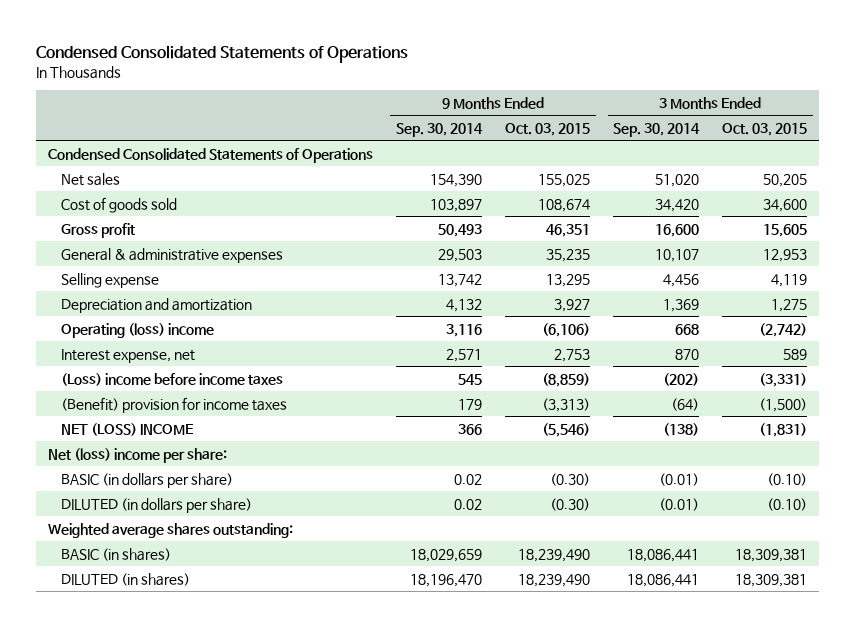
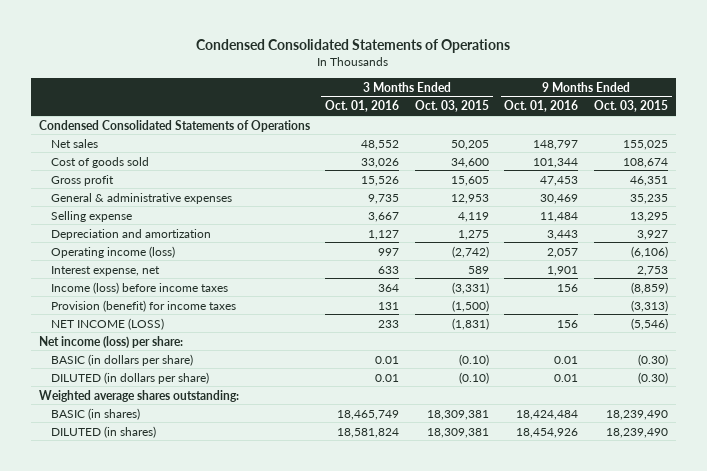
[396,122,484,137] Sep. 30, 2014 -> none
[613,122,701,137] Sep. 30, 2014 -> none
none -> [325,100,400,113] Oct. 01, 2016
none -> [504,100,579,113] Oct. 01, 2016
[61,322,215,338] Operating (loss) income -> [50,245,175,258] Operating income (loss)
[61,372,284,386] (Loss) income before income taxes -> [50,281,228,294] Income (loss) before income taxes
[61,396,288,413] (Benefit) provision for income taxes -> [50,299,236,312] Provision (benefit) for income taxes
[61,422,194,436] NET (LOSS) INCOME -> [50,317,164,330] NET INCOME (LOSS)
[47,447,227,463] Net (loss) income per share: -> [38,335,183,348] Net income (loss) per share:

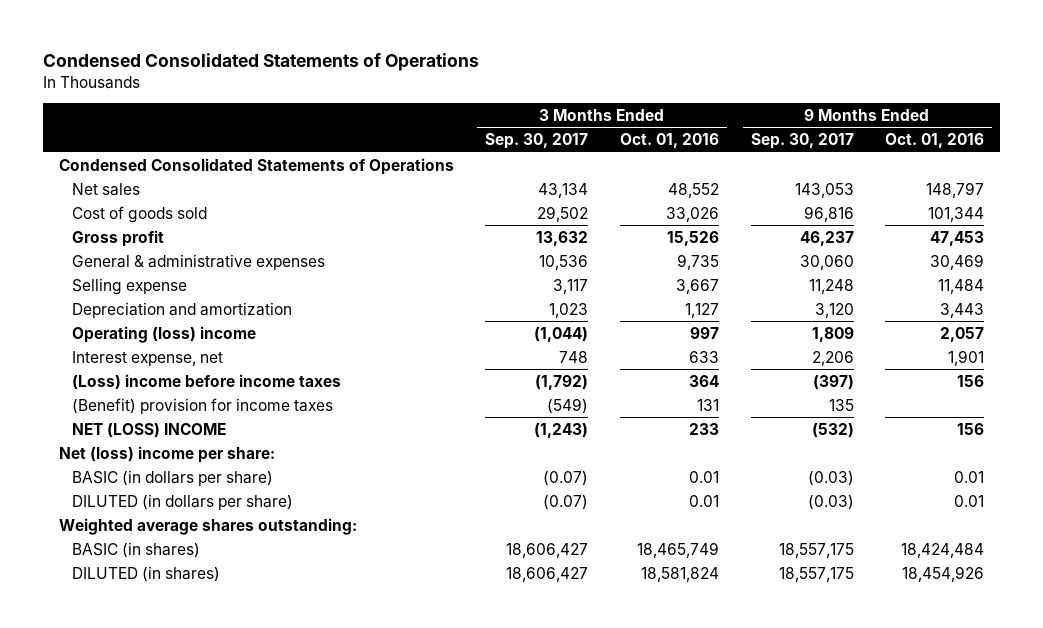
[414,100,489,113] Oct. 03, 2015 -> none
[594,100,669,113] Oct. 03, 2015 -> none
none -> [485,133,589,150] Sep. 30, 2017
none -> [750,133,854,150] Sep. 30, 2017
[50,245,175,258] Operating income (loss) -> [71,325,256,343] Operating (loss) income
[50,281,228,294] Income (loss) before income taxes -> [71,373,341,390] (Loss) income before income taxes
[50,299,236,312] Provision (benefit) for income taxes -> [71,397,333,414] (Benefit) provision for income taxes
[50,317,164,330] NET INCOME (LOSS) -> [71,422,226,438] NET (LOSS) INCOME
[38,335,183,348] Net income (loss) per share: -> [58,445,275,463] Net (loss) income per share:

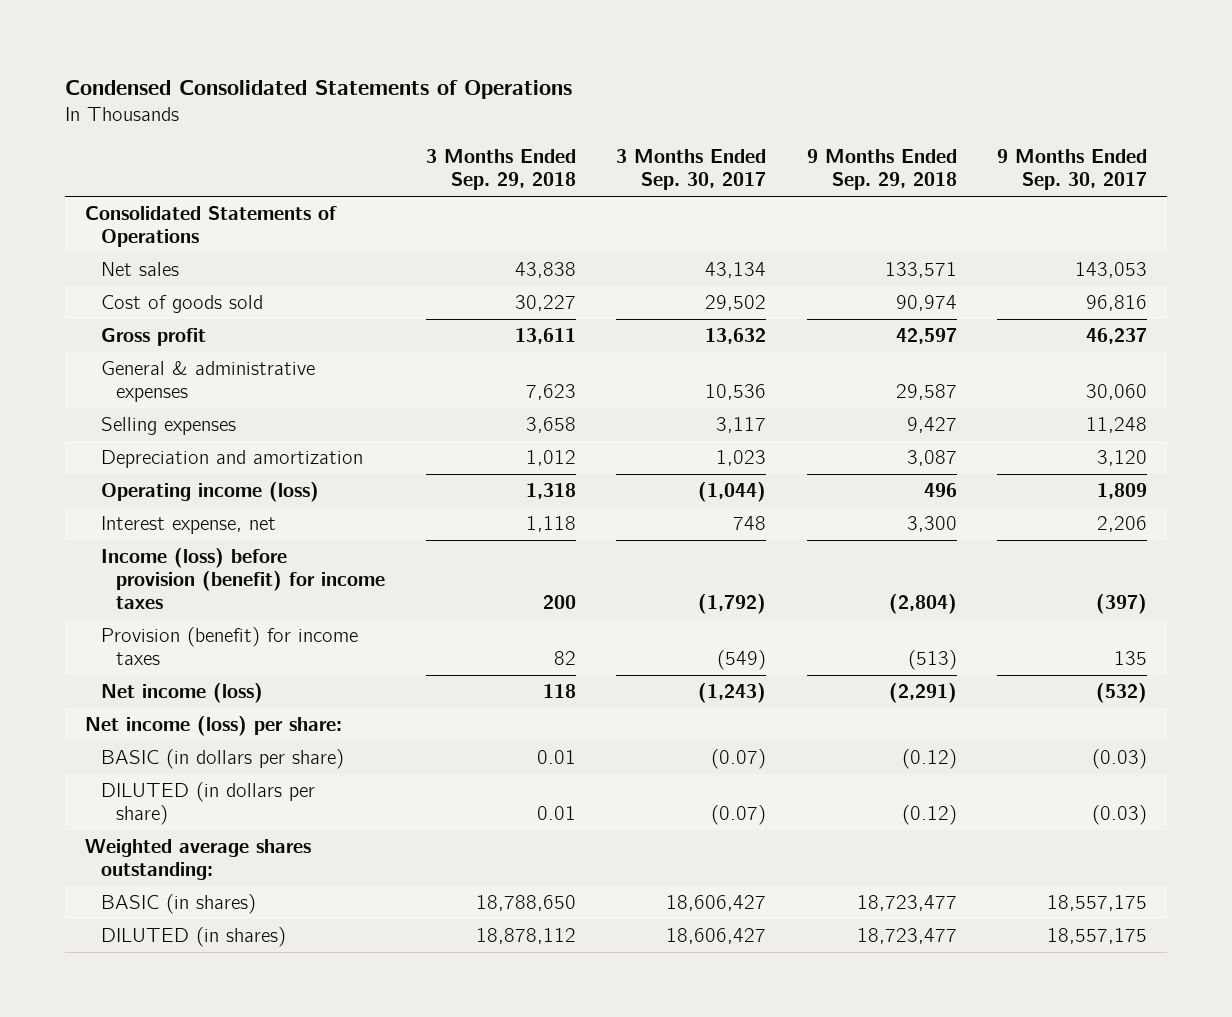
[619,133,719,149] Oct. 01, 2016 -> none
[885,133,985,149] Oct. 01, 2016 -> none
none -> [425,149,576,191] 3 Months Ended Sep. 29, 2018
none -> [806,149,957,191] 9 Months Ended Sep. 29, 2018
[58,157,454,175] Condensed Consolidated Statements of Operations -> [85,206,338,248] Consolidated Statements of Operations
[71,277,187,295] Selling expense -> [100,417,236,436] Selling expenses
[71,325,256,343] Operating (loss) income -> [100,482,319,503] Operating income (loss)
[71,373,341,390] (Loss) income before income taxes -> [100,548,385,610] Income (loss) before provision (benefit) for income taxes
[71,397,333,414] (Benefit) provision for income taxes -> [100,627,358,666] Provision (benefit) for income taxes
[71,422,226,438] NET (LOSS) INCOME -> [100,683,263,704] Net income (loss)
[58,445,275,463] Net (loss) income per share: -> [85,716,343,737] Net income (loss) per share:

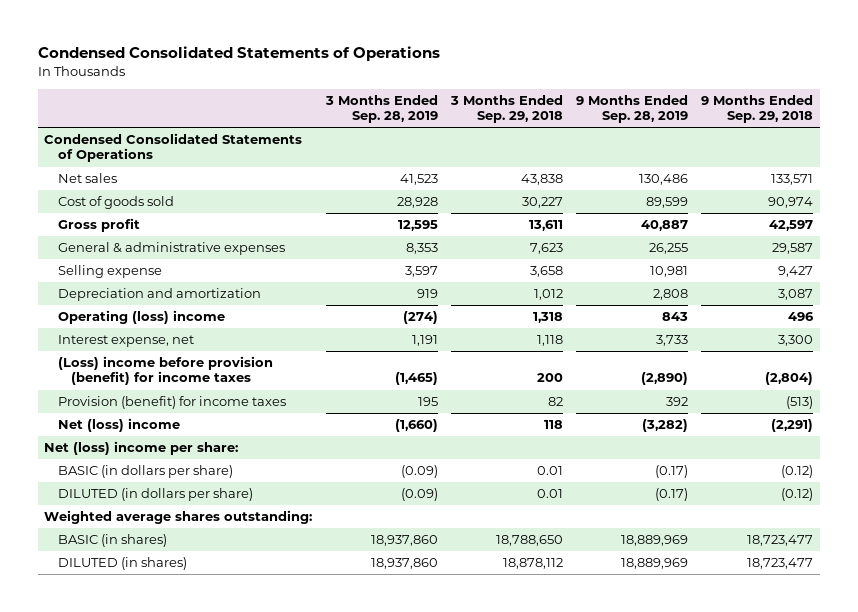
[616,149,767,191] 3 Months Ended Sep. 30, 2017 -> none
[997,149,1148,191] 9 Months Ended Sep. 30, 2017 -> none
none -> [324,95,438,124] 3 Months Ended Sep. 28, 2019
none -> [576,95,689,124] 9 Months Ended Sep. 28, 2019
[85,206,338,248] Consolidated Statements of Operations -> [44,133,303,163] Condensed Consolidated Statements of Operations
[100,417,236,436] Selling expenses -> [57,265,162,279] Selling expense
[100,482,319,503] Operating income (loss) -> [57,310,225,325] Operating (loss) income
[100,548,385,610] Income (loss) before provision (benefit) for income taxes -> [57,356,273,386] (Loss) income before provision (benefit) for income taxes
[100,683,263,704] Net income (loss) -> [57,418,180,433] Net (loss) income
[85,716,343,737] Net income (loss) per share: -> [44,441,239,456] Net (loss) income per share:

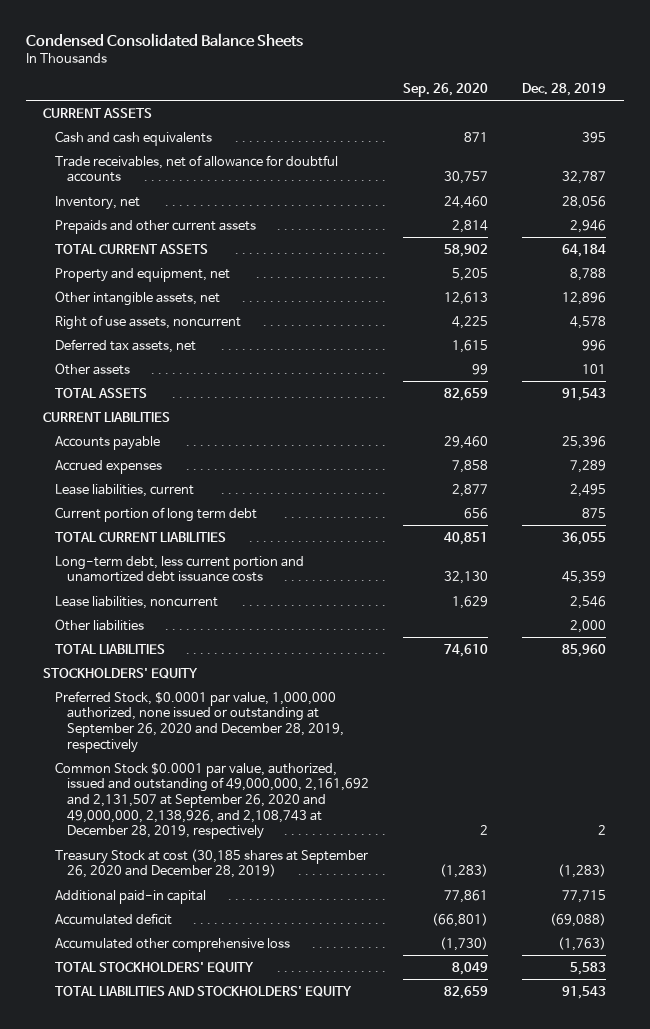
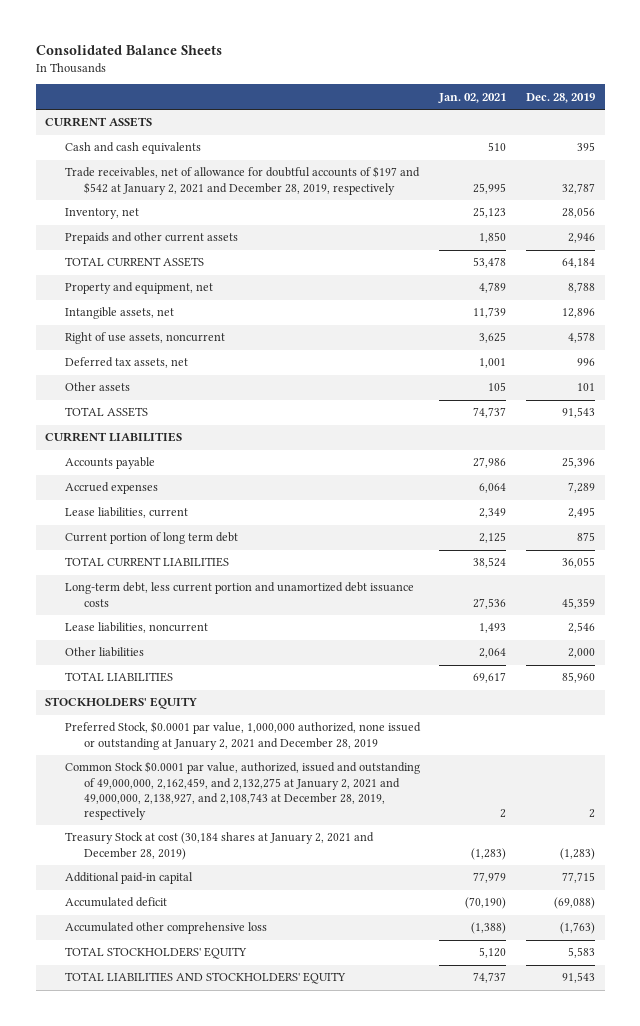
[26,33,304,48] Condensed Consolidated Balance Sheets -> [35,44,222,55] Consolidated Balance Sheets
[403,82,489,97] Sep. 26, 2020 -> none
none -> [438,92,507,103] Jan. 02, 2021
[55,154,339,183] Trade receivables, net of allowance for doubtful accounts -> [64,166,420,195] Trade receivables, net of allowance for doubtful accounts of $197 and $542 at January 2, 2021 and December 28, 2019, respectively
[55,290,221,306] Other intangible assets, net -> [64,307,174,320] Intangible assets, net
[55,690,344,753] Preferred Stock, $0.0001 par value, 1,000,000 authorized, none issued or outstanding at September 26, 2020 and December 28, 2019, respectively -> [64,721,421,750] Preferred Stock, $0.0001 par value, 1,000,000 authorized, none issued or outstanding at January 2, 2021 and December 28, 2019
[55,761,369,840] Common Stock $0.0001 par value, authorized, issued and outstanding of 49,000,000, 2,161,692 and 2,131,507 at September 26, 2020 and 49,000,000, 2,138,926, and 2,108,743 at December 28, 2019, respectively -> [64,761,420,820] Common Stock $0.0001 par value, authorized, issued and outstanding of 49,000,000, 2,162,459, and 2,132,275 at January 2, 2021 and 49,000,000, 2,138,927, and 2,108,743 at December 28, 2019, respectively
[55,848,369,879] Treasury Stock at cost (30,185 shares at September 26, 2020 and December 28, 2019) -> [64,832,374,860] Treasury Stock at cost (30,184 shares at January 2, 2021 and December 28, 2019)

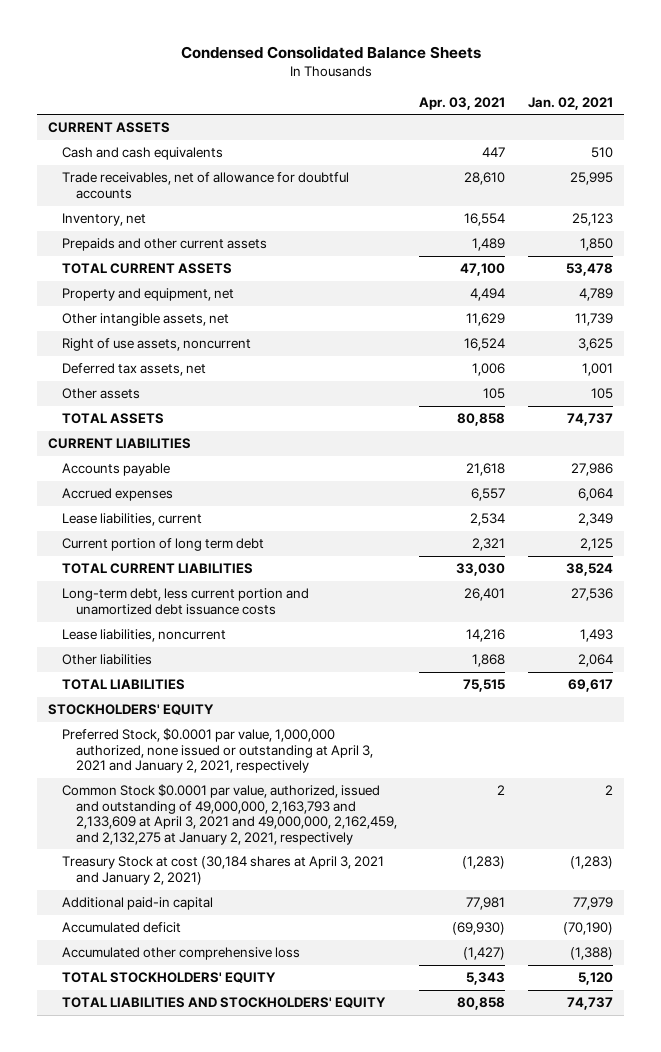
[35,44,222,55] Consolidated Balance Sheets -> [180,45,481,59] Condensed Consolidated Balance Sheets
[525,92,595,103] Dec. 28, 2019 -> none
none -> [419,96,506,110] Apr. 03, 2021
[64,166,420,195] Trade receivables, net of allowance for doubtful accounts of $197 and $542 at January 2, 2021 and December 28, 2019, respectively -> [61,172,349,199] Trade receivables, net of allowance for doubtful accounts
[64,307,174,320] Intangible assets, net -> [61,313,229,327] Other intangible assets, net
[64,721,421,750] Preferred Stock, $0.0001 par value, 1,000,000 authorized, none issued or outstanding at January 2, 2021 and December 28, 2019 -> [61,728,373,774] Preferred Stock, $0.0001 par value, 1,000,000 authorized, none issued or outstanding at April 3, 2021 and January 2, 2021, respectively
[64,761,420,820] Common Stock $0.0001 par value, authorized, issued and outstanding of 49,000,000, 2,162,459, and 2,132,275 at January 2, 2021 and 49,000,000, 2,138,927, and 2,108,743 at December 28, 2019, respectively -> [61,784,397,845] Common Stock $0.0001 par value, authorized, issued and outstanding of 49,000,000, 2,163,793 and 2,133,609 at April 3, 2021 and 49,000,000, 2,162,459, and 2,132,275 at January 2, 2021, respectively
[64,832,374,860] Treasury Stock at cost (30,184 shares at January 2, 2021 and December 28, 2019) -> [61,856,384,885] Treasury Stock at cost (30,184 shares at April 3, 2021 and January 2, 2021)

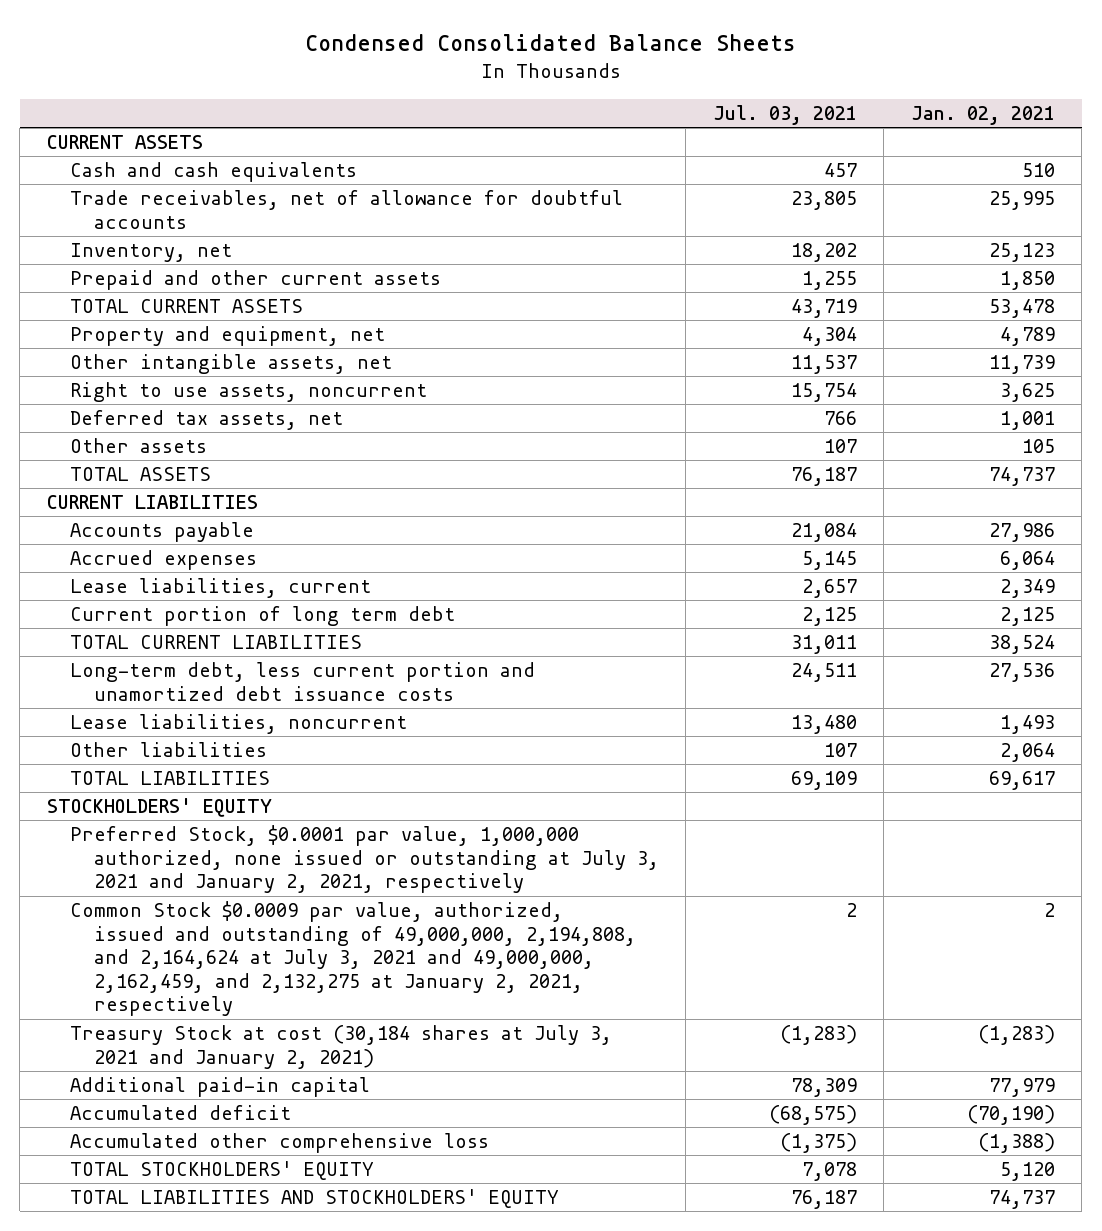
[419,96,506,110] Apr. 03, 2021 -> none
none -> [712,104,857,125] Jul. 03, 2021
[61,238,267,252] Prepaids and other current assets -> [70,270,442,291] Prepaid and other current assets
[61,338,251,352] Right of use assets, noncurrent -> [70,382,428,403] Right to use assets, noncurrent
[61,728,373,774] Preferred Stock, $0.0001 par value, 1,000,000 authorized, none issued or outstanding at April 3, 2021 and January 2, 2021, respectively -> [70,825,659,894] Preferred Stock, $0.0001 par value, 1,000,000 authorized, none issued or outstanding at July 3, 2021 and January 2, 2021, respectively
[61,784,397,845] Common Stock $0.0001 par value, authorized, issued and outstanding of 49,000,000, 2,163,793 and 2,133,609 at April 3, 2021 and 49,000,000, 2,162,459, and 2,132,275 at January 2, 2021, respectively -> [70,901,636,1017] Common Stock $0.0009 par value, authorized, issued and outstanding of 49,000,000, 2,194,808, and 2,164,624 at July 3, 2021 and 49,000,000, 2,162,459, and 2,132,275 at January 2, 2021, respectively
[61,856,384,885] Treasury Stock at cost (30,184 shares at April 3, 2021 and January 2, 2021) -> [70,1025,613,1069] Treasury Stock at cost (30,184 shares at July 3, 2021 and January 2, 2021)

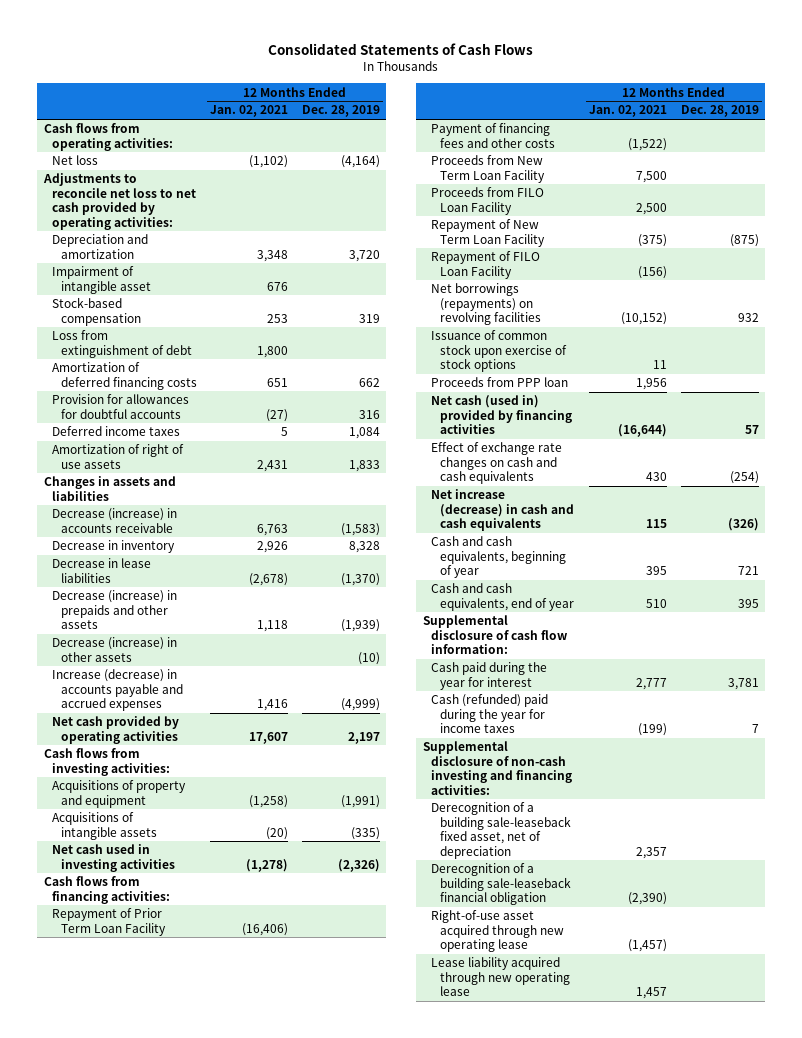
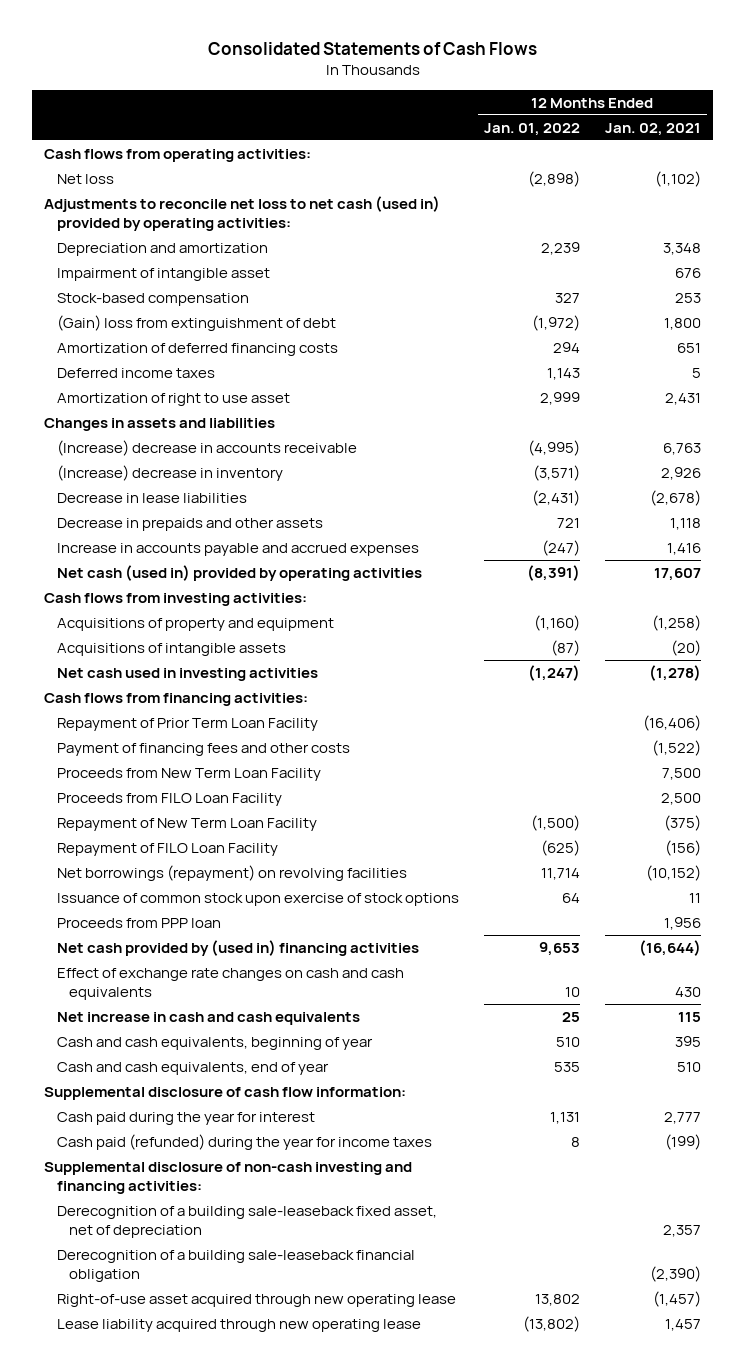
[301,105,380,118] Dec. 28, 2019 -> none
none -> [483,122,580,136] Jan. 01, 2022
[42,173,197,230] Adjustments to reconcile net loss to net cash provided by operating activities: -> [44,195,441,231] Adjustments to reconcile net loss to net cash (used in) provided by operating activities:
[52,330,193,358] Loss from extinguishment of debt -> [56,314,336,331] (Gain) loss from extinguishment of debt
[52,394,190,419] Provision for allowances for doubtful accounts -> none
[52,444,185,469] Amortization of right of use assets -> [56,392,290,406] Amortization of right to use asset
[52,508,178,533] Decrease (increase) in accounts receivable -> [56,439,357,456] (Increase) decrease in accounts receivable
[52,540,176,554] Decrease in inventory -> [56,464,283,481] (Increase) decrease in inventory
[52,637,178,662] Decrease (increase) in other assets -> none
[52,590,178,630] Decrease (increase) in prepaids and other assets -> [56,517,323,531] Decrease in prepaids and other assets
[52,669,184,712] Increase (decrease) in accounts payable and accrued expenses -> [56,542,419,556] Increase in accounts payable and accrued expenses
[52,716,180,744] Net cash provided by operating activities -> [56,564,422,581] Net cash (used in) provided by operating activities
[431,283,542,326] Net borrowings (repayments) on revolving facilities -> [56,864,407,881] Net borrowings (repayment) on revolving facilities
[431,395,573,435] Net cash (used in) provided by financing activities -> [56,939,419,956] Net cash provided by (used in) financing activities
[431,489,575,532] Net increase (decrease) in cash and cash equivalents -> [56,1011,360,1025] Net increase in cash and cash equivalents
[431,694,549,734] Cash (refunded) paid during the year for income taxes -> [56,1133,432,1150] Cash paid (refunded) during the year for income taxes

